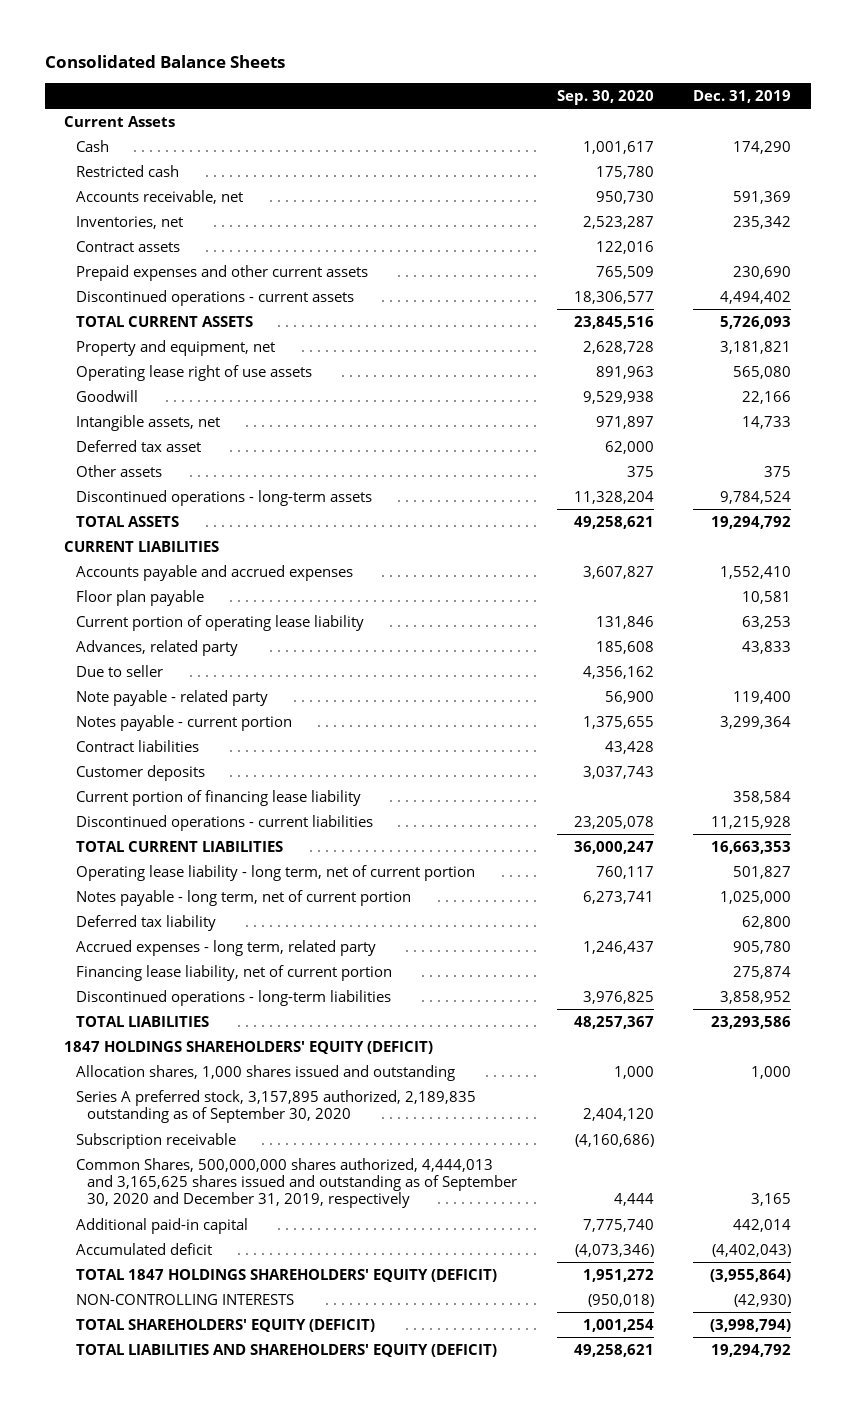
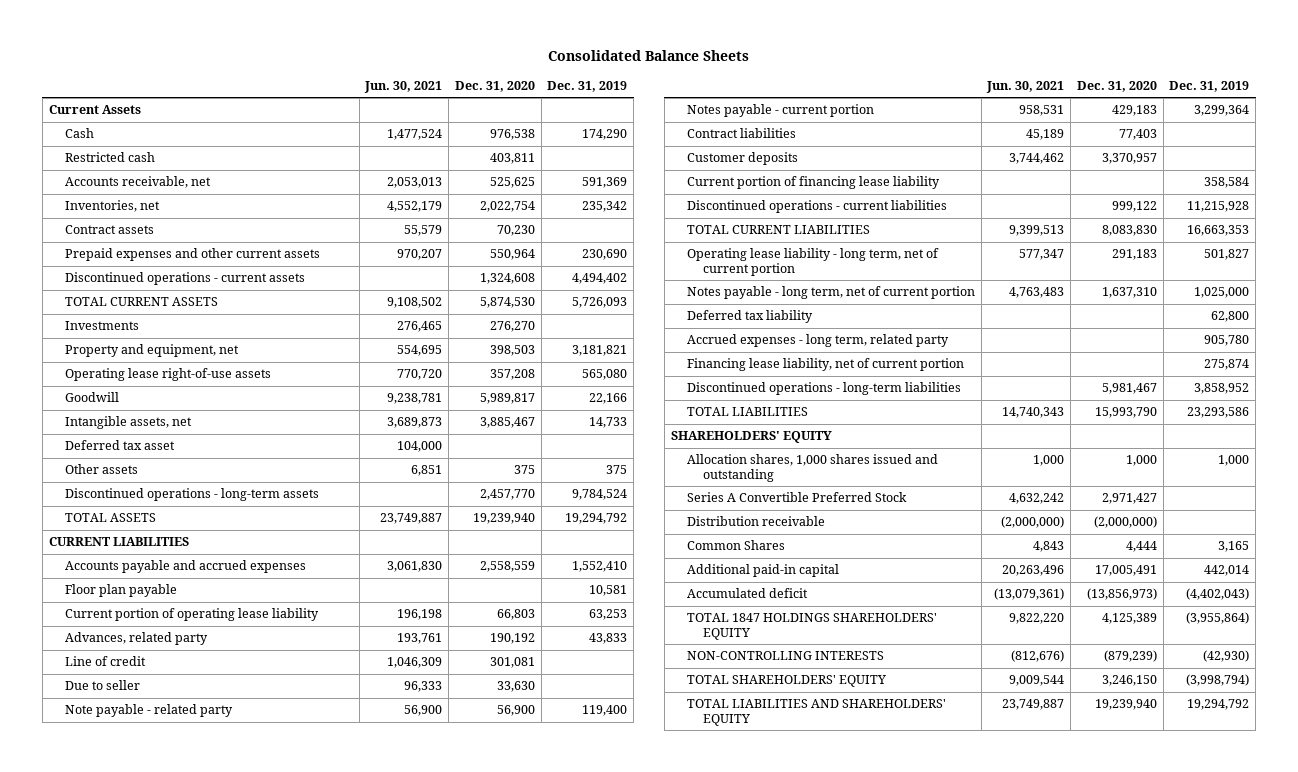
[556,89,654,105] Sep. 30, 2020 -> none
none -> [364,80,443,93] Jun. 30, 2021
none -> [454,80,535,92] Dec. 31, 2020
none -> [64,321,139,331] Investments
[75,364,312,381] Operating lease right of use assets -> [64,368,271,382] Operating lease right-of-use assets
none -> [64,656,146,667] Line of credit
[64,1040,434,1054] 1847 HOLDINGS SHAREHOLDERS' EQUITY (DEFICIT) -> [670,431,832,444] SHAREHOLDERS' EQUITY
[75,1089,476,1124] Series A preferred stock, 3,157,895 authorized, 2,189,835 outstanding as of September 30, 2020 -> none
[75,1132,236,1149] Subscription receivable -> none
none -> [686,492,907,503] Series A Convertible Preferred Stock
none -> [686,516,825,527] Distribution receivable
[75,1157,518,1209] Common Shares, 500,000,000 shares authorized, 4,444,013 and 3,165,625 shares issued and outstanding as of September 30, 2020 and December 31, 2019, respectively -> [686,540,785,551] Common Shares
[75,1268,497,1282] TOTAL 1847 HOLDINGS SHAREHOLDERS' EQUITY (DEFICIT) -> [686,613,937,640] TOTAL 1847 HOLDINGS SHAREHOLDERS' EQUITY
[75,1318,375,1332] TOTAL SHAREHOLDERS' EQUITY (DEFICIT) -> [686,675,886,688] TOTAL SHAREHOLDERS' EQUITY
[75,1343,497,1357] TOTAL LIABILITIES AND SHAREHOLDERS' EQUITY (DEFICIT) -> [686,699,946,726] TOTAL LIABILITIES AND SHAREHOLDERS' EQUITY

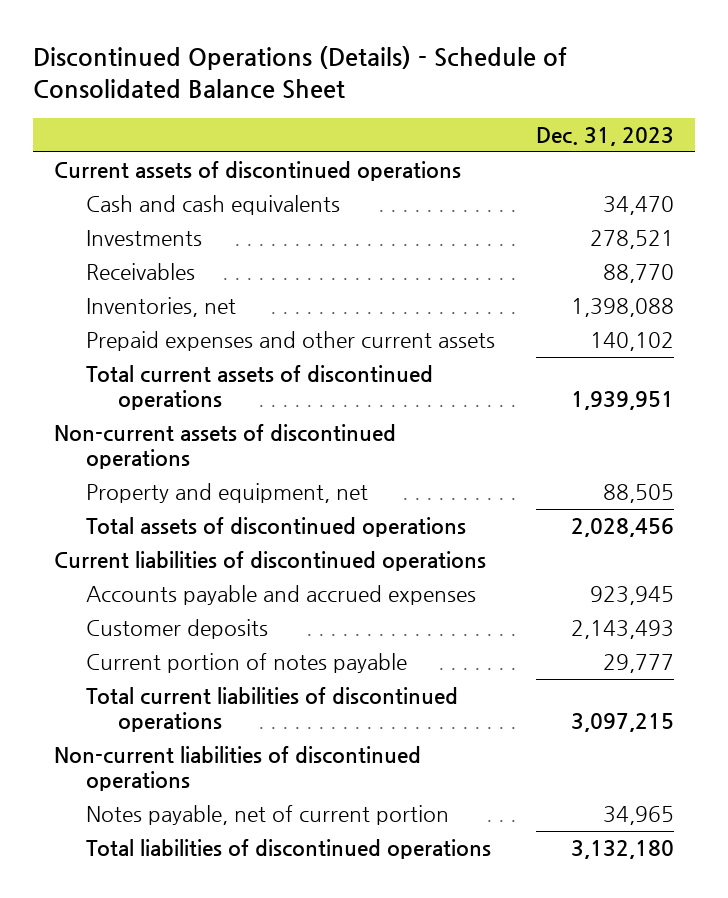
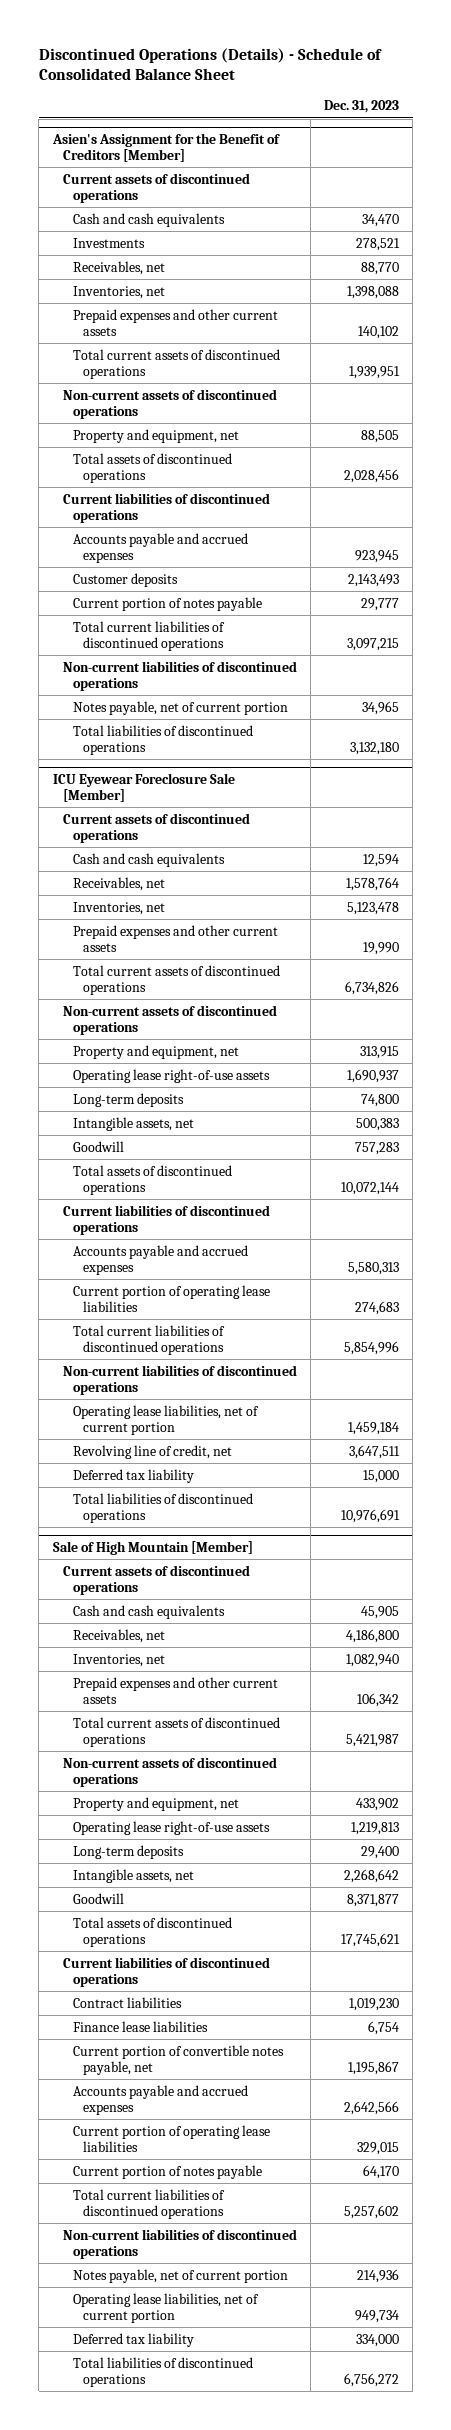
none -> [51,132,280,162] Asien's Assignment for the Benefit of Creditors [Member]
[85,263,195,281] Receivables -> [72,260,165,275] Receivables, net
none -> [52,772,235,802] ICU Eyewear Foreclosure Sale [Member]
none -> [62,812,250,843] Current assets of discontinued operations
none -> [72,852,225,867] Cash and cash equivalents
none -> [72,876,165,891] Receivables, net
none -> [72,901,165,915] Inventories, net
none -> [72,924,278,952] Prepaid expenses and other current assets
none -> [72,964,280,995] Total current assets of discontinued operations
none -> [62,1004,277,1035] Non-current assets of discontinued operations
none -> [72,1044,239,1059] Property and equipment, net
none -> [72,1068,270,1083] Operating lease right-of-use assets
none -> [72,1092,184,1107] Long-term deposits
none -> [72,1116,194,1131] Intangible assets, net
none -> [72,1140,124,1152] Goodwill
none -> [72,1164,232,1195] Total assets of discontinued operations
none -> [62,1204,270,1235] Current liabilities of discontinued operations
none -> [72,1244,248,1275] Accounts payable and accrued expenses
none -> [72,1284,270,1312] Current portion of operating lease liabilities
none -> [72,1324,225,1355] Total current liabilities of discontinued operations
none -> [62,1364,297,1395] Non-current liabilities of discontinued operations
none -> [72,1404,259,1435] Operating lease liabilities, net of current portion
none -> [72,1444,232,1459] Revolving line of credit, net
none -> [72,1468,194,1483] Deferred tax liability
none -> [72,1492,253,1523] Total liabilities of discontinued operations
none -> [52,1540,253,1555] Sale of High Mountain [Member]
none -> [62,1564,250,1595] Current assets of discontinued operations
none -> [72,1604,225,1619] Cash and cash equivalents
none -> [72,1628,165,1643] Receivables, net
none -> [72,1653,165,1667] Inventories, net
none -> [72,1676,278,1704] Prepaid expenses and other current assets
none -> [72,1716,280,1747] Total current assets of discontinued operations
none -> [62,1756,277,1787] Non-current assets of discontinued operations
none -> [72,1796,239,1811] Property and equipment, net
none -> [72,1820,270,1835] Operating lease right-of-use assets
none -> [72,1844,184,1859] Long-term deposits
none -> [72,1868,194,1883] Intangible assets, net
none -> [72,1892,124,1904] Goodwill
none -> [72,1916,232,1947] Total assets of discontinued operations
none -> [62,1956,270,1987] Current liabilities of discontinued operations
none -> [72,1996,182,2008] Contract liabilities
none -> [72,2020,208,2032] Finance lease liabilities
none -> [72,2044,284,2075] Current portion of convertible notes payable, net
none -> [72,2084,248,2115] Accounts payable and accrued expenses
none -> [72,2124,270,2152] Current portion of operating lease liabilities
none -> [72,2164,262,2179] Current portion of notes payable
none -> [72,2188,225,2219] Total current liabilities of discontinued operations
none -> [62,2228,297,2259] Non-current liabilities of discontinued operations
none -> [72,2268,288,2283] Notes payable, net of current portion
none -> [72,2292,259,2323] Operating lease liabilities, net of current portion
none -> [72,2332,194,2347] Deferred tax liability
none -> [72,2356,253,2387] Total liabilities of discontinued operations

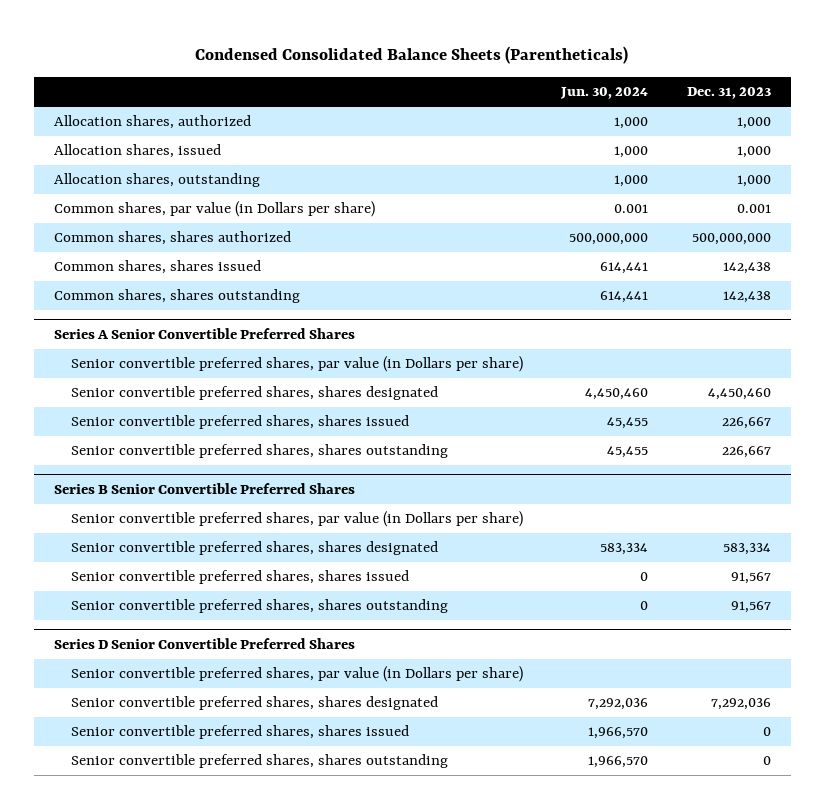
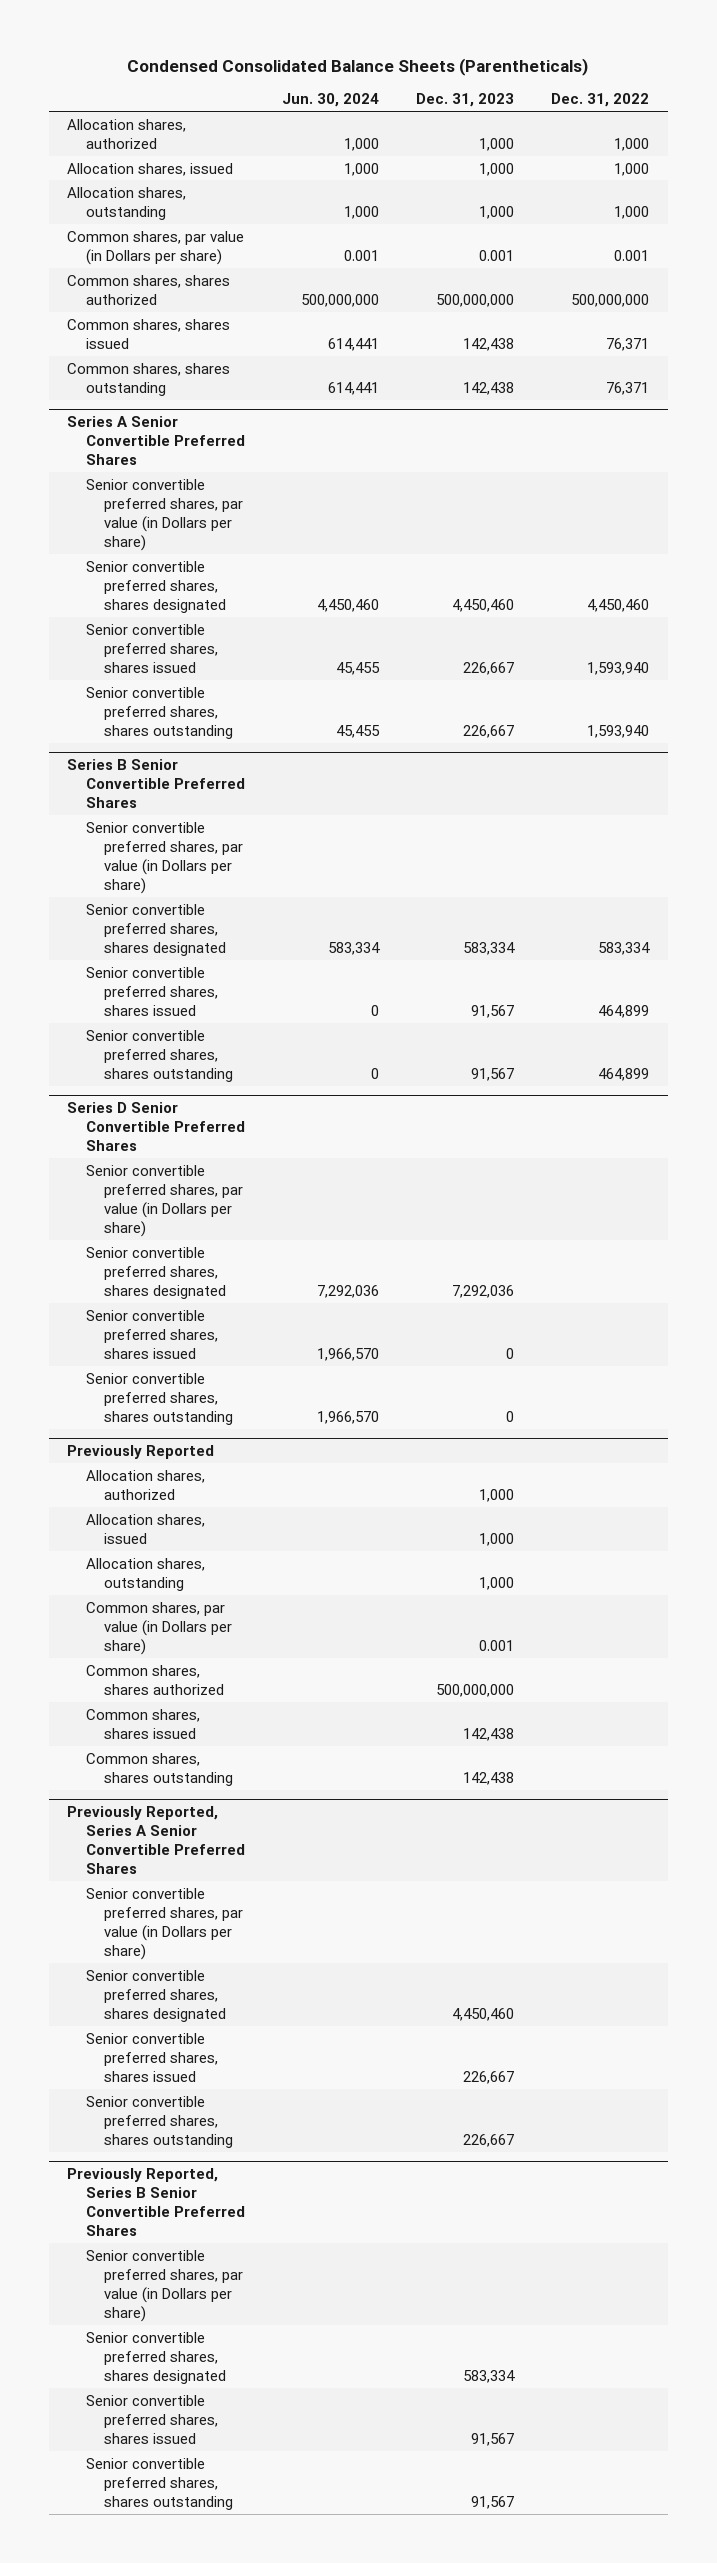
none -> [551,93,650,108] Dec. 31, 2022
none -> [67,1445,215,1460] Previously Reported
none -> [85,1469,205,1500] Allocation shares, authorized
none -> [85,1513,205,1544] Allocation shares, issued
none -> [85,1557,205,1591] Allocation shares, outstanding
none -> [85,1601,233,1655] Common shares, par value (in Dollars per share)
none -> [85,1664,225,1695] Common shares, shares authorized
none -> [85,1708,200,1739] Common shares, shares issued
none -> [85,1752,234,1786] Common shares, shares outstanding
none -> [67,1806,245,1875] Previously Reported, Series A Senior Convertible Preferred Shares
none -> [85,1887,244,1960] Senior convertible preferred shares, par value (in Dollars per share)
none -> [85,1969,227,2022] Senior convertible preferred shares, shares designated
none -> [85,2032,219,2082] Senior convertible preferred shares, shares issued
none -> [85,2095,234,2148] Senior convertible preferred shares, shares outstanding
none -> [67,2168,245,2237] Previously Reported, Series B Senior Convertible Preferred Shares
none -> [85,2249,244,2322] Senior convertible preferred shares, par value (in Dollars per share)
none -> [85,2331,227,2384] Senior convertible preferred shares, shares designated
none -> [85,2394,219,2444] Senior convertible preferred shares, shares issued
none -> [85,2457,234,2510] Senior convertible preferred shares, shares outstanding

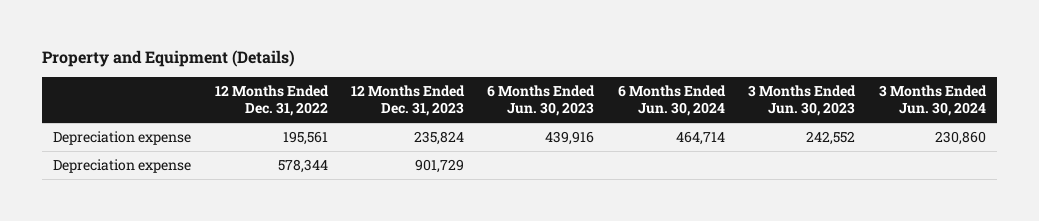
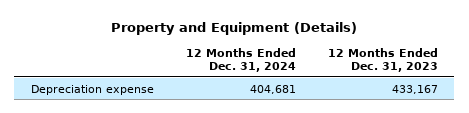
[214,84,329,117] 12 Months Ended Dec. 31, 2022 -> none
[487,84,596,117] 6 Months Ended Jun. 30, 2023 -> none
[617,84,726,117] 6 Months Ended Jun. 30, 2024 -> none
[748,84,857,117] 3 Months Ended Jun. 30, 2023 -> none
[878,84,987,117] 3 Months Ended Jun. 30, 2024 -> none
none -> [185,48,296,73] 12 Months Ended Dec. 31, 2024
[53,158,192,173] Depreciation expense -> none
[414,130,465,145] 235,824 -> [392,84,439,94] 433,167

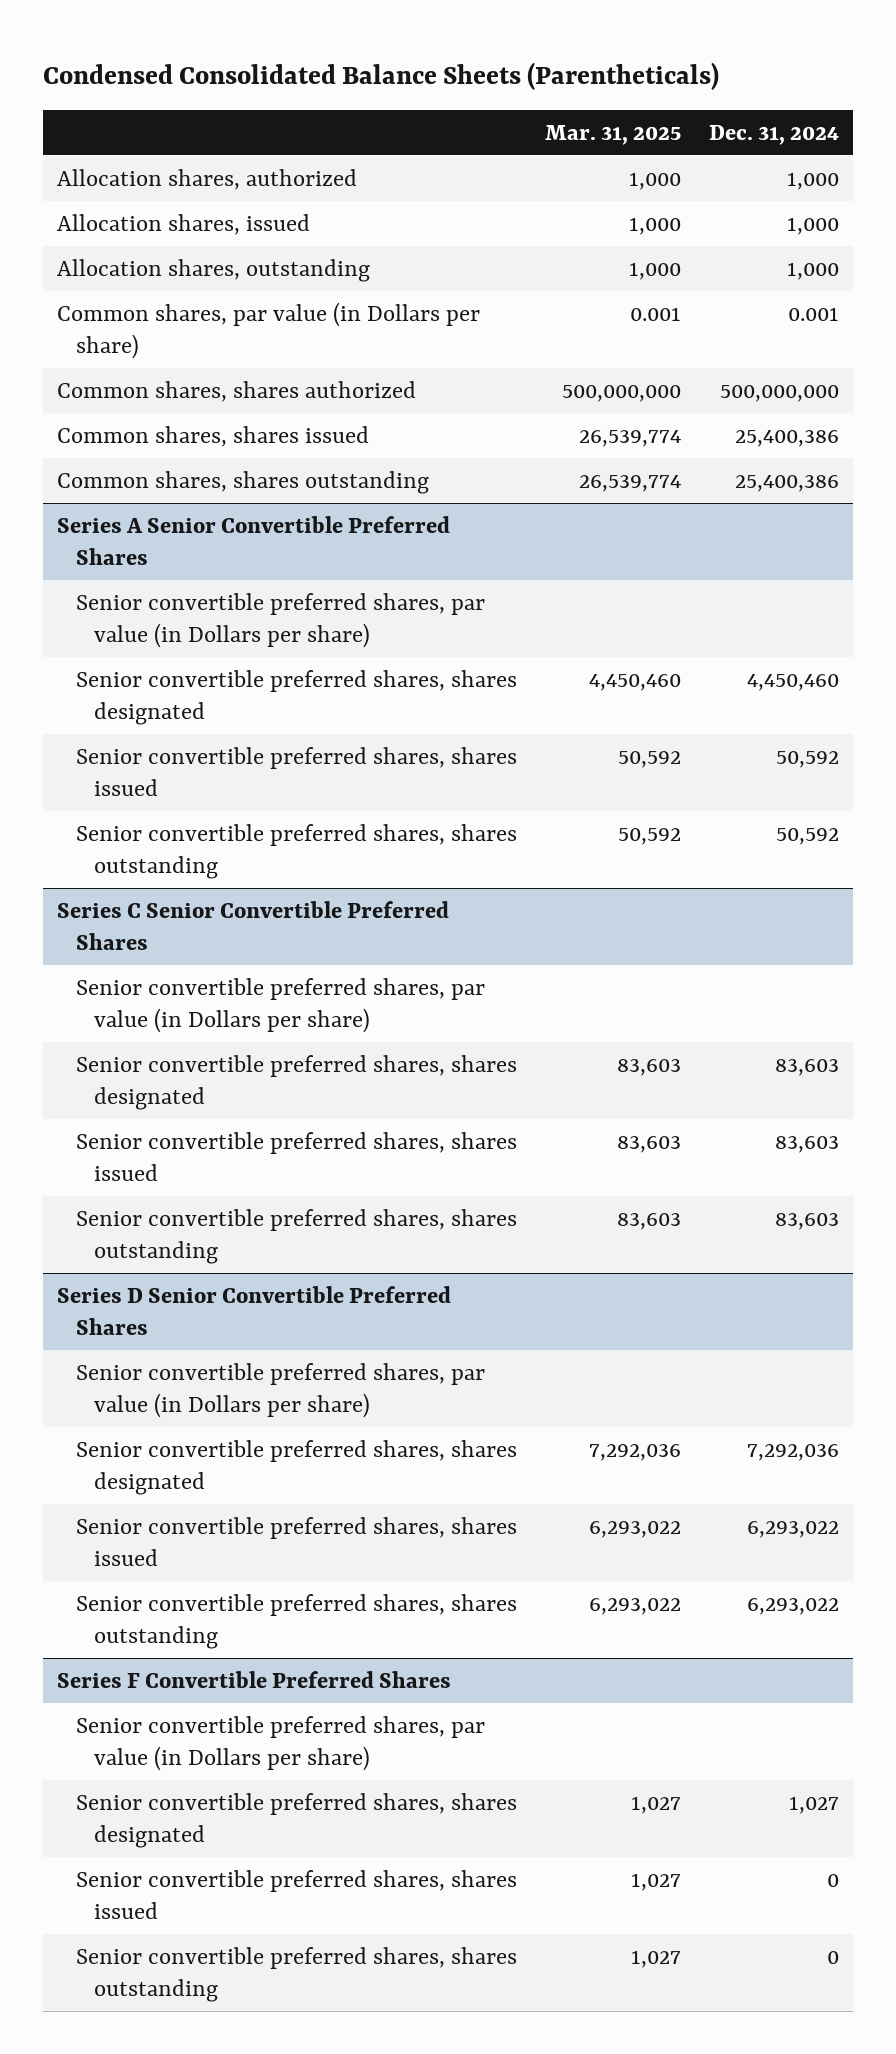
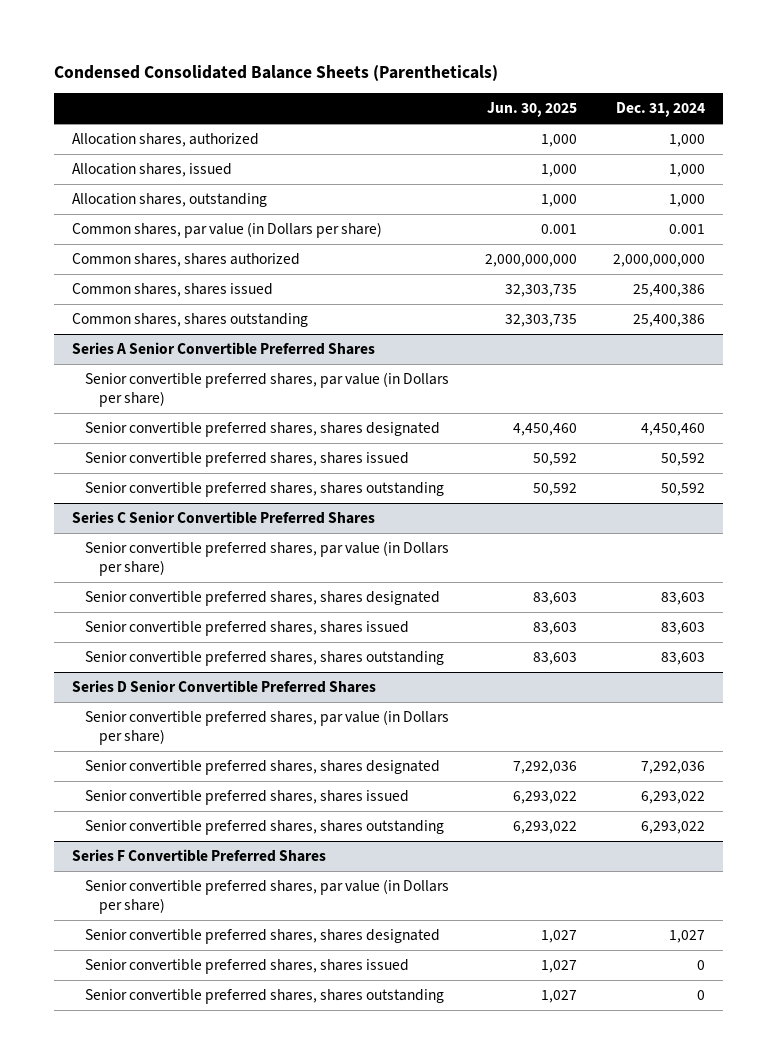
[544,124,681,145] Mar. 31, 2025 -> none
none -> [487,102,578,118] Jun. 30, 2025
[719,384,839,402] 500,000,000 -> [612,254,705,268] 2,000,000,000

